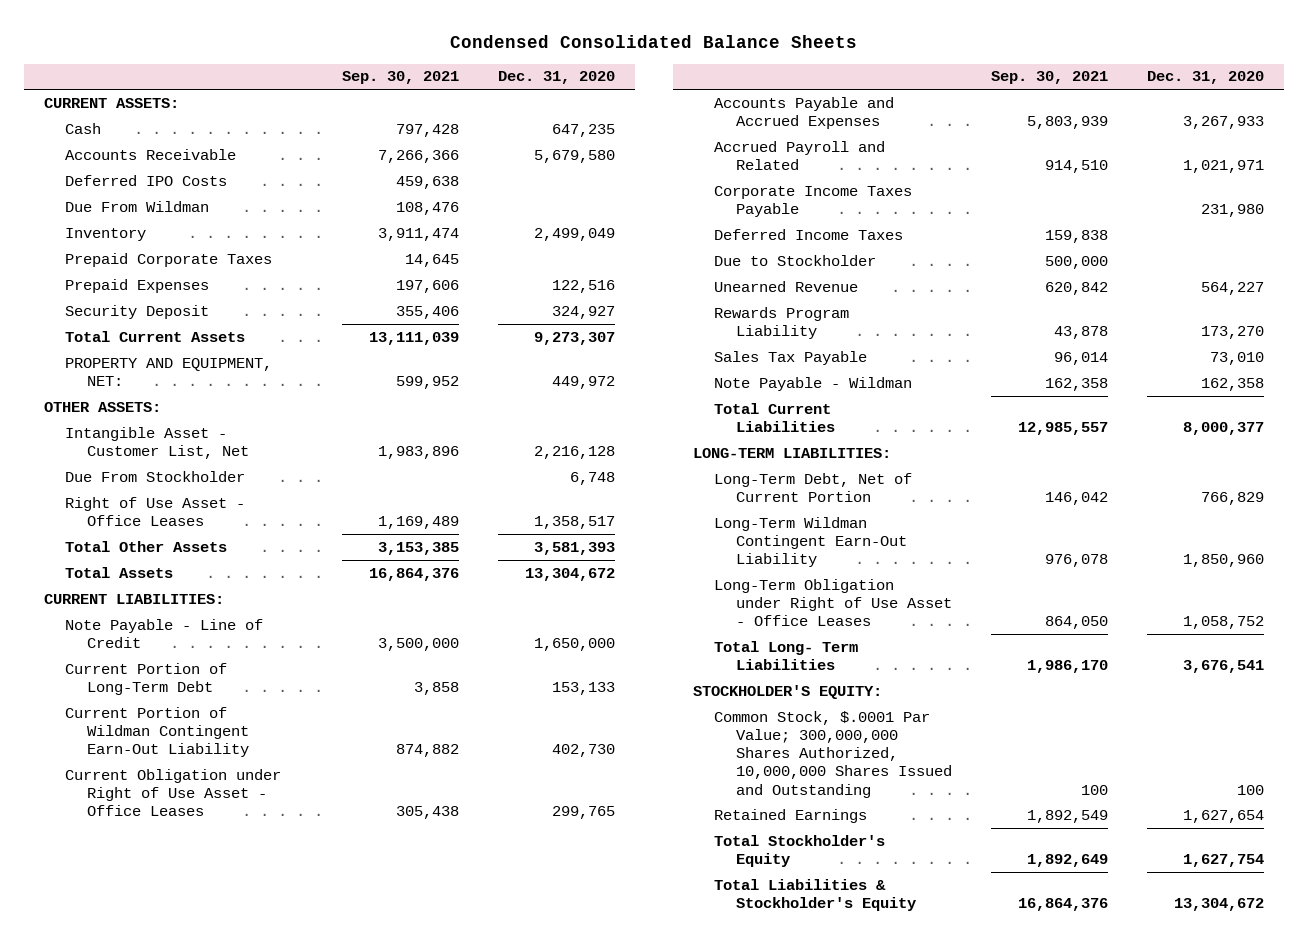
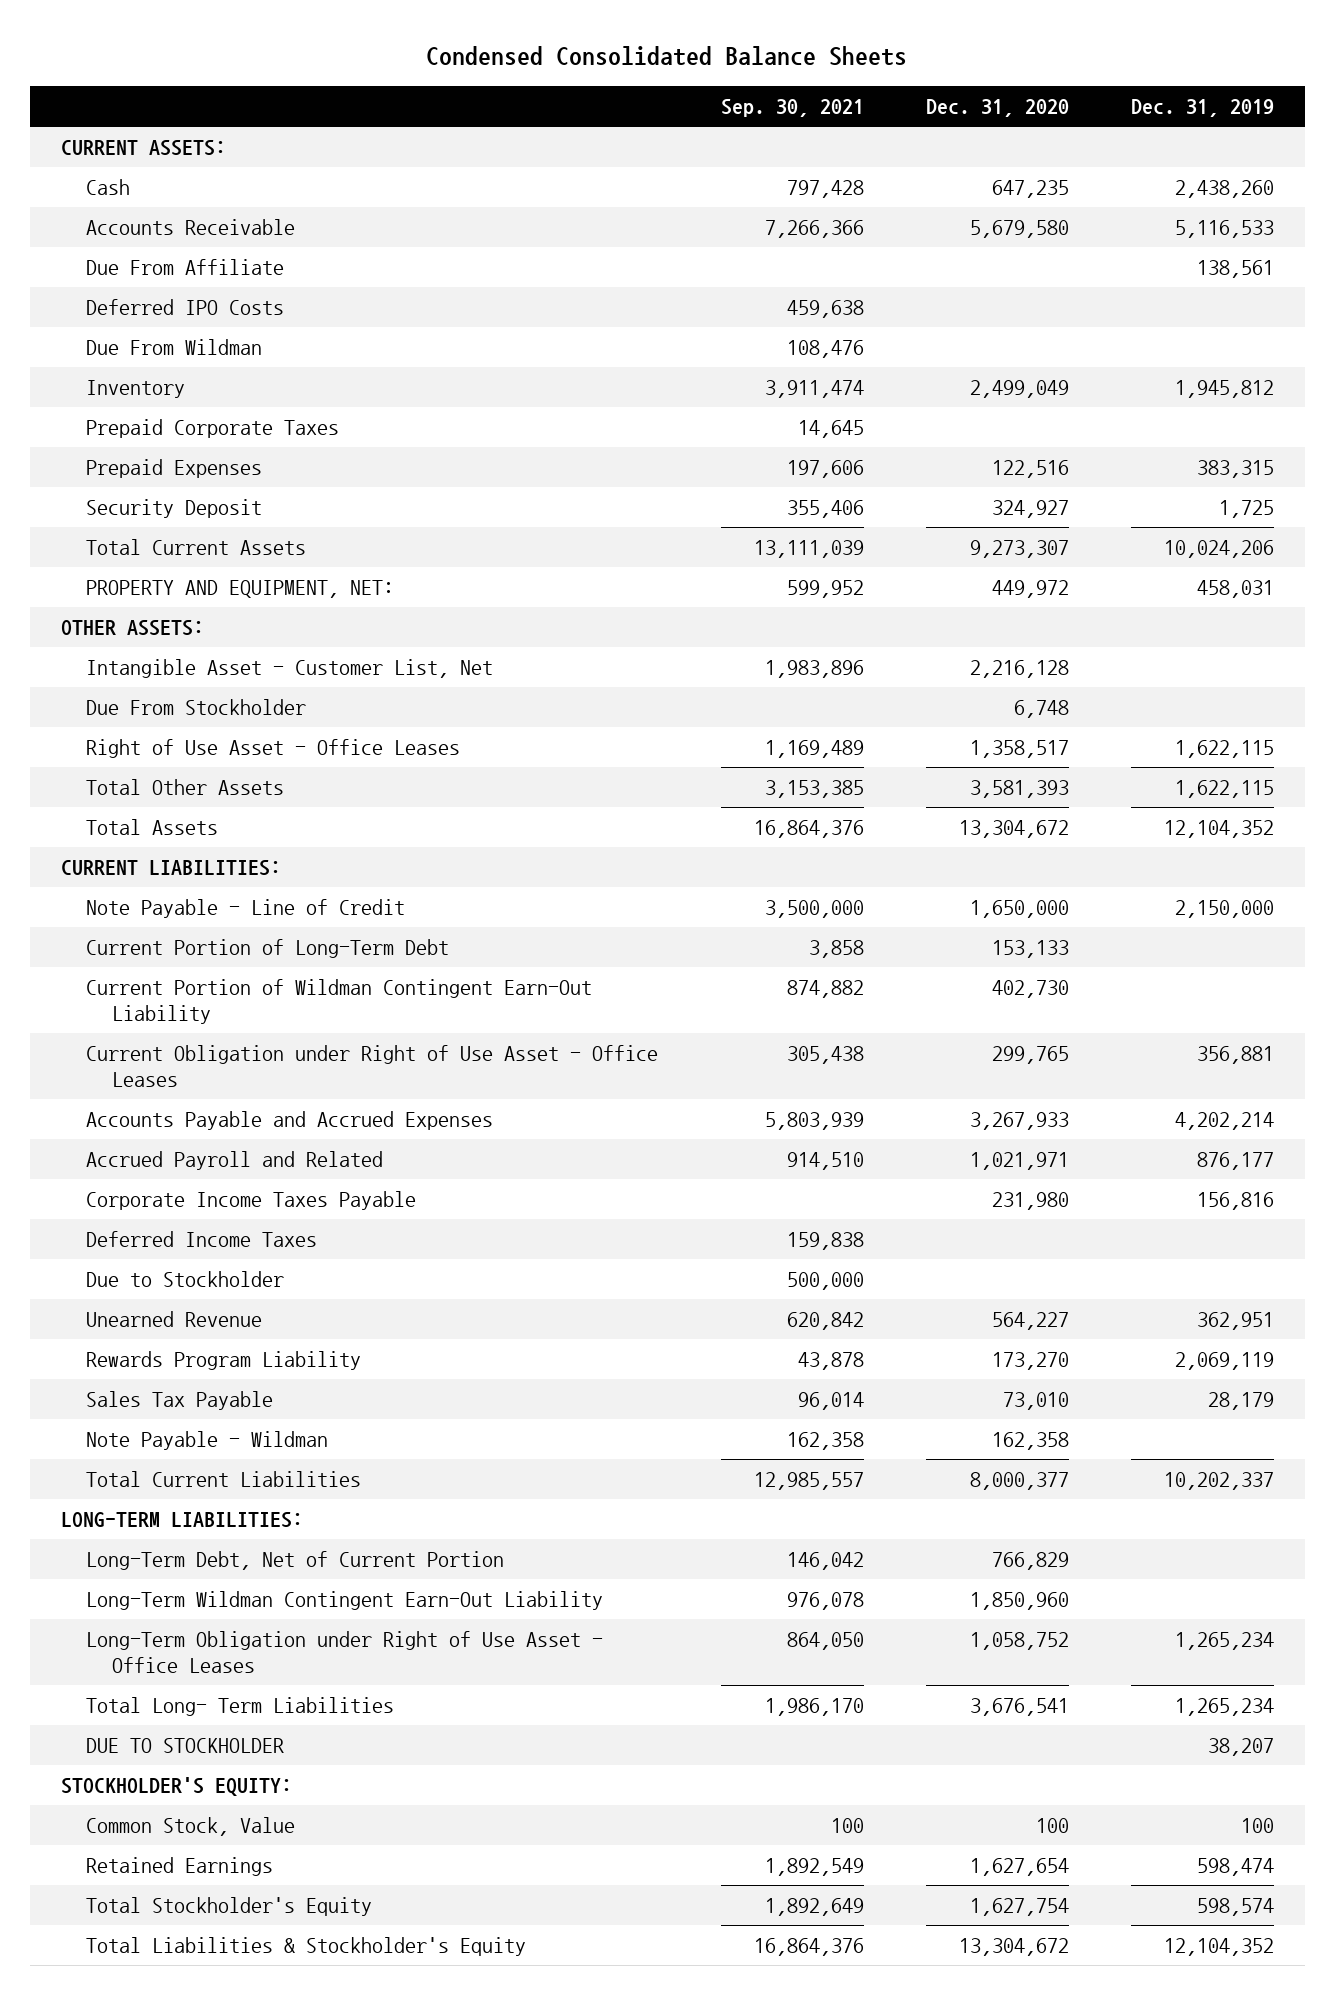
none -> [1130,99,1274,118] Dec. 31, 2019
none -> [86,259,285,276] Due From Affiliate
none -> [86,1738,285,1754] DUE TO STOCKHOLDER
[714,710,953,798] Common Stock, $.0001 Par Value; 300,000,000 Shares Authorized, 10,000,000 Shares Issued and Outstanding -> [86,1817,296,1837] Common Stock, Value

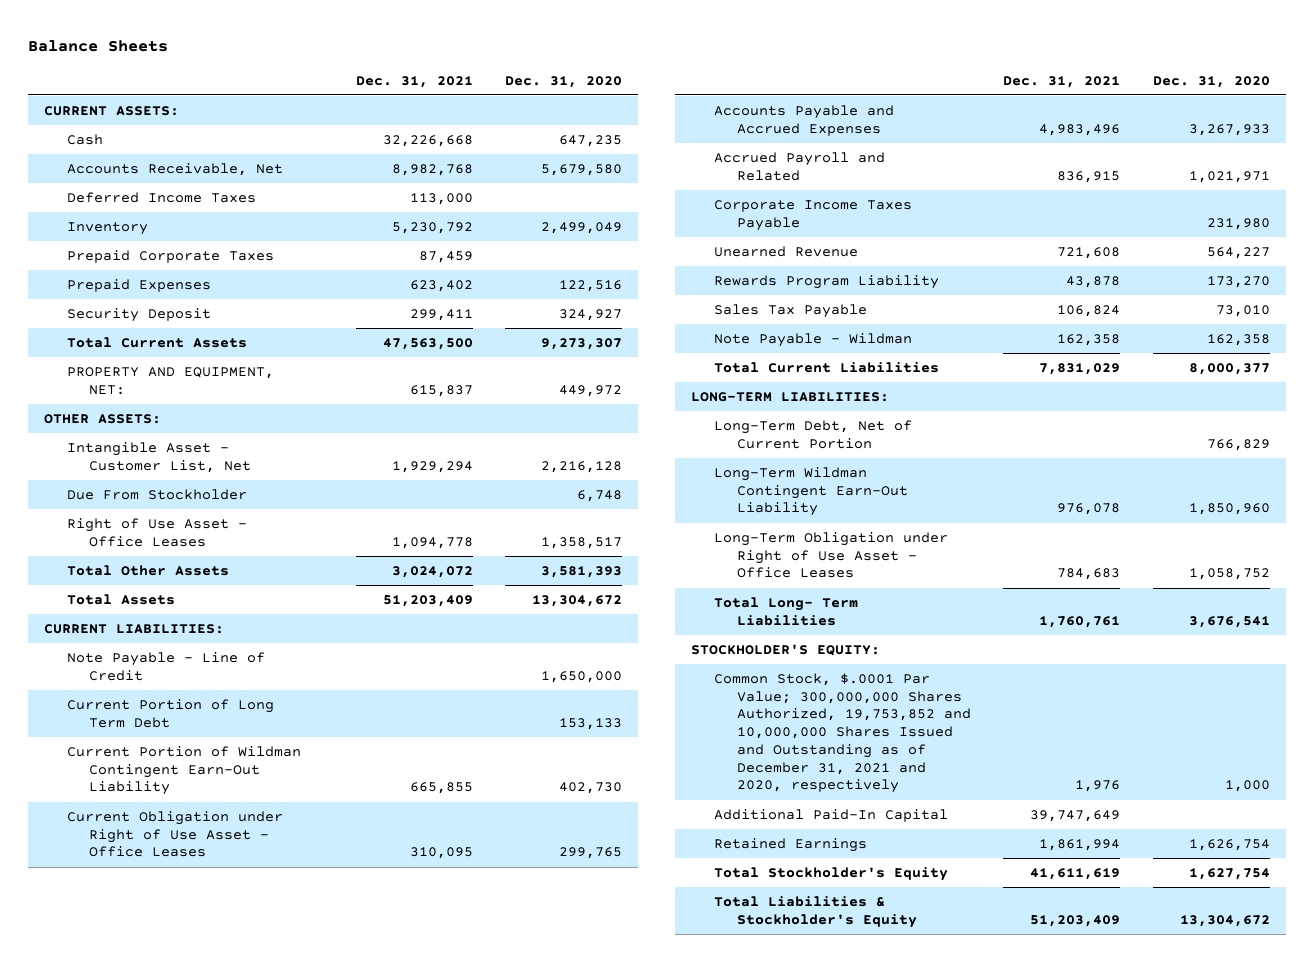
[426,46,908,67] Condensed Consolidated Balance Sheets -> [27,39,168,52] Balance Sheets
[720,99,864,118] Sep. 30, 2021 -> none
[1130,99,1274,118] Dec. 31, 2019 -> none
none -> [355,75,473,88] Dec. 31, 2021
[86,259,285,276] Due From Affiliate -> none
[86,299,285,316] Deferred IPO Costs -> none
[86,339,263,356] Due From Wildman -> none
[86,219,296,236] Accounts Receivable -> [66,163,283,177] Accounts Receivable, Net
[86,1231,318,1248] Deferred Income Taxes -> [66,192,256,204] Deferred Income Taxes
[86,939,450,959] Current Portion of Long-Term Debt -> [66,699,274,728] Current Portion of Long Term Debt
[86,1271,285,1288] Due to Stockholder -> none
[86,1738,285,1754] DUE TO STOCKHOLDER -> none
[86,1817,296,1837] Common Stock, Value -> none
none -> [714,673,971,794] Common Stock, $.0001 Par Value; 300,000,000 Shares Authorized, 19,753,852 and 10,000,000 Shares Issued and Outstanding as of December 31, 2021 and 2020, respectively
none -> [714,809,949,823] Additional Paid-In Capital
[969,1858,1069,1877] 1,627,654 -> [1188,839,1270,852] 1,626,754

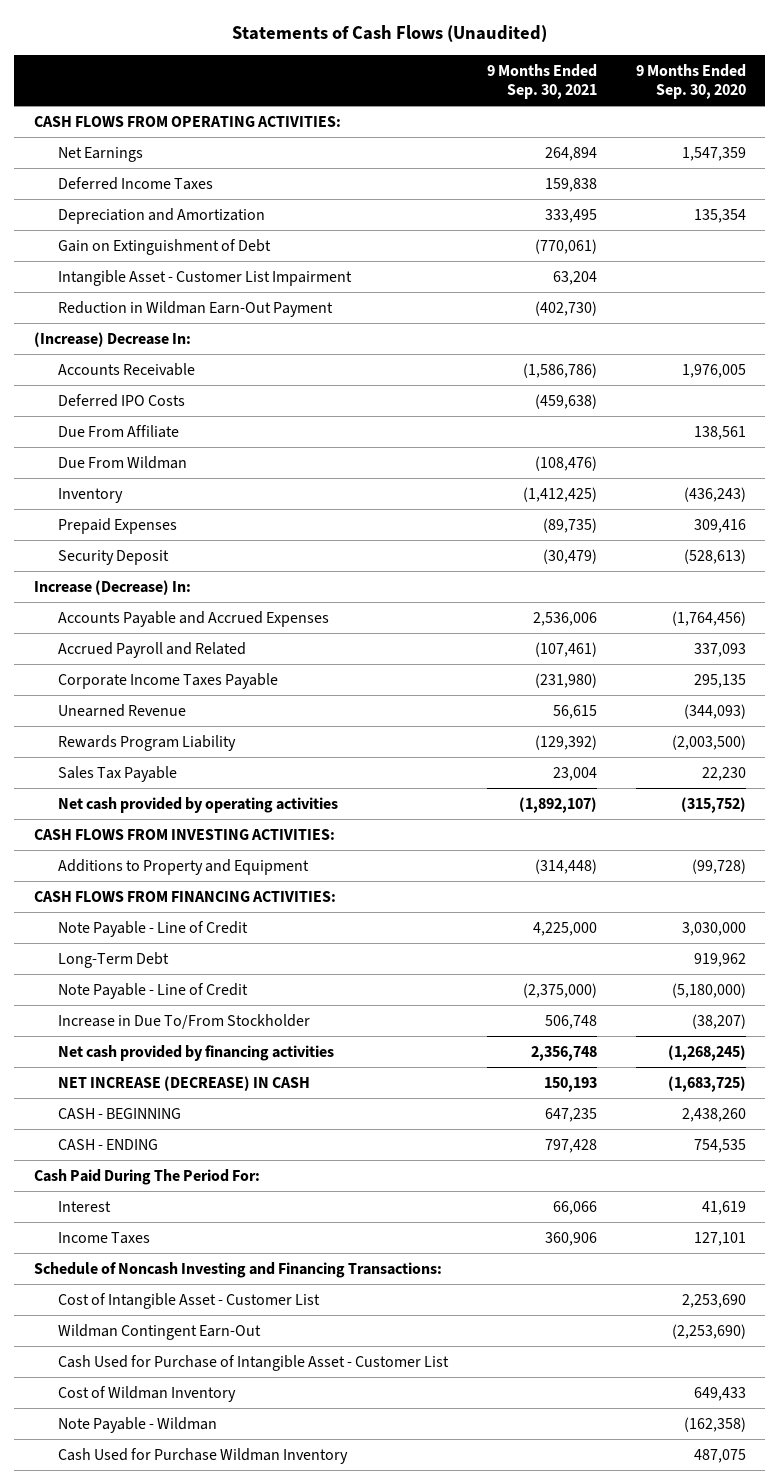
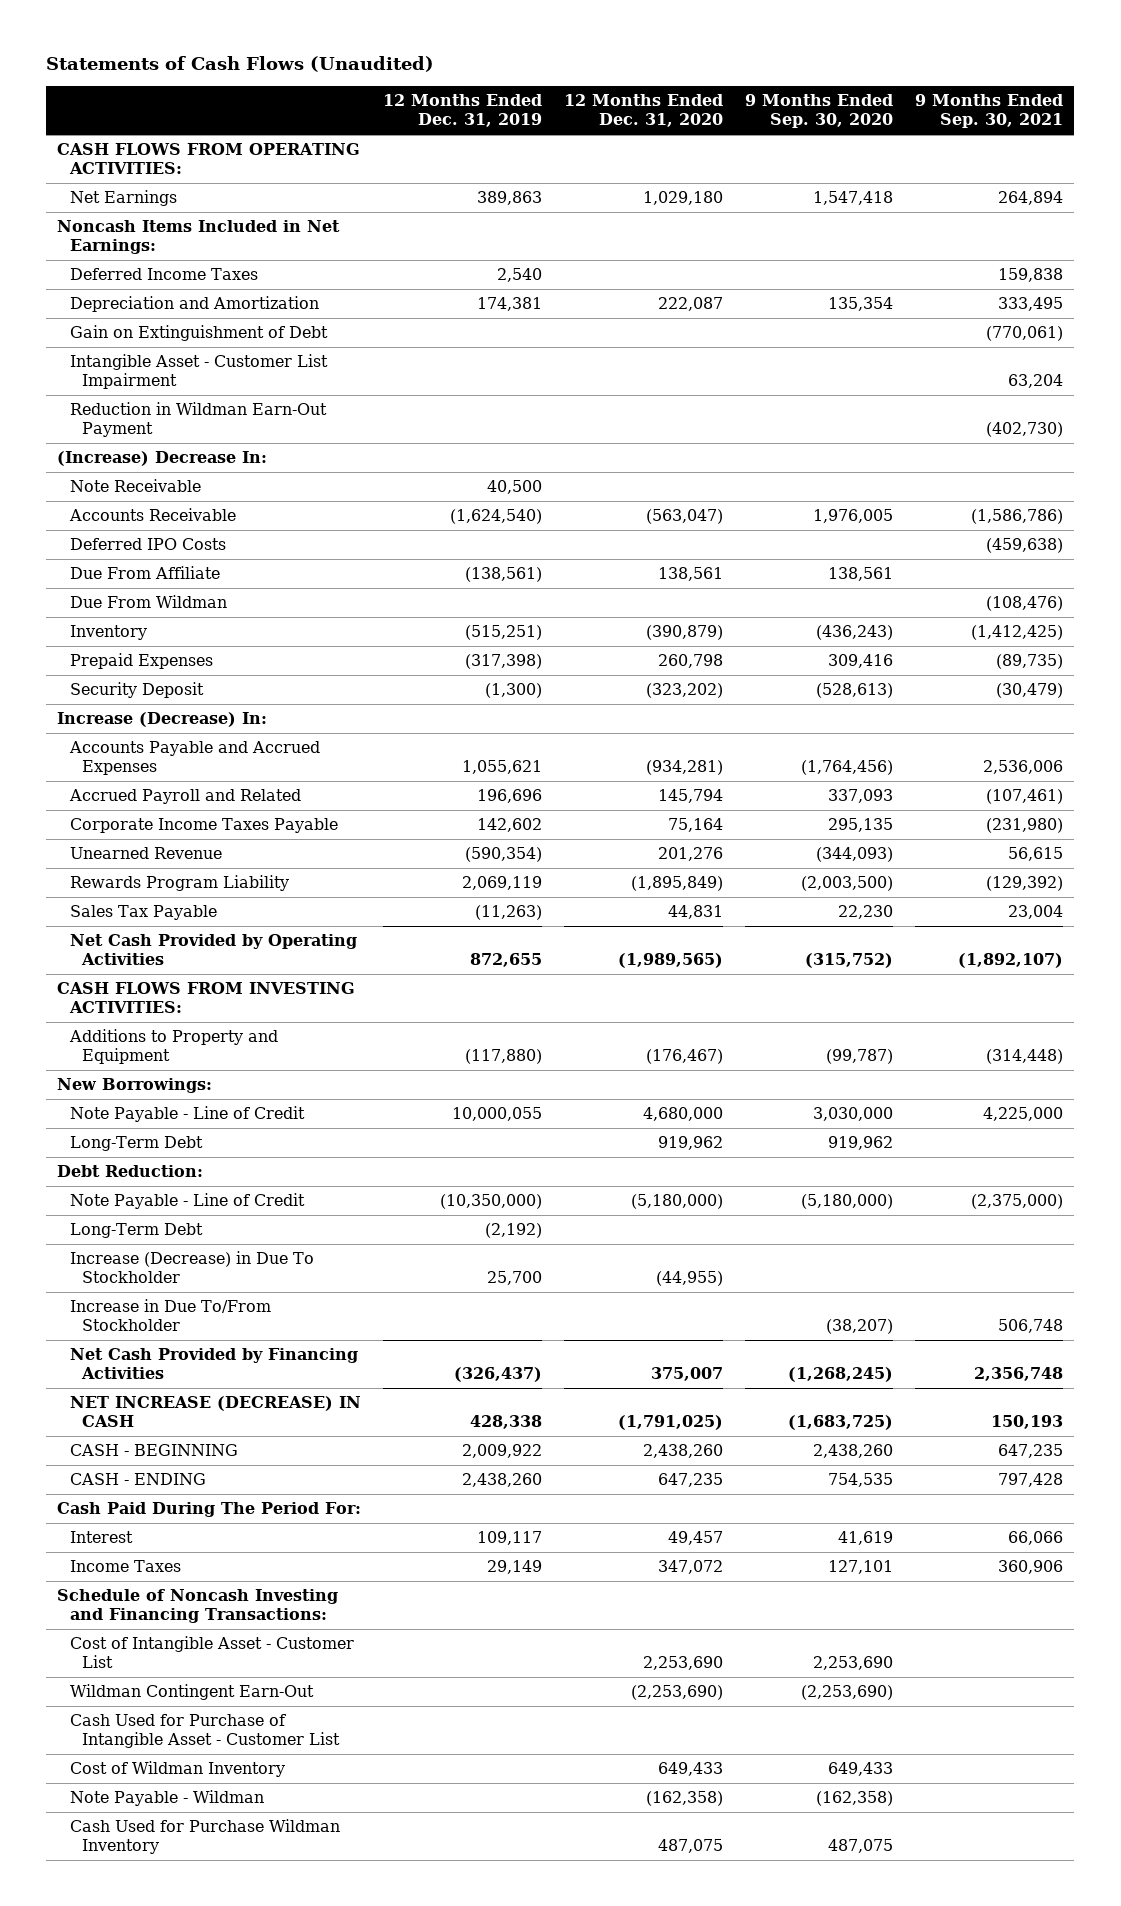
none -> [383,94,543,128] 12 Months Ended Dec. 31, 2019
none -> [564,94,724,128] 12 Months Ended Dec. 31, 2020
[681,147,746,162] 1,547,359 -> [813,191,894,206] 1,547,418
none -> [57,220,341,255] Noncash Items Included in Net Earnings:
none -> [69,479,201,493] Note Receivable
[57,797,338,814] Net cash provided by operating activities -> [69,934,357,966] Net Cash Provided by Operating Activities
[33,891,336,903] CASH FLOWS FROM FINANCING ACTIVITIES: -> none
[691,859,746,875] (99,728) -> [826,1049,894,1065] (99,787)
none -> [57,1078,213,1094] New Borrowings:
none -> [57,1165,204,1178] Debt Reduction:
none -> [69,1223,203,1239] Long-Term Debt
none -> [69,1251,314,1284] Increase (Decrease) in Due To Stockholder
[57,1045,334,1062] Net cash provided by financing activities -> [69,1348,358,1380] Net Cash Provided by Financing Activities

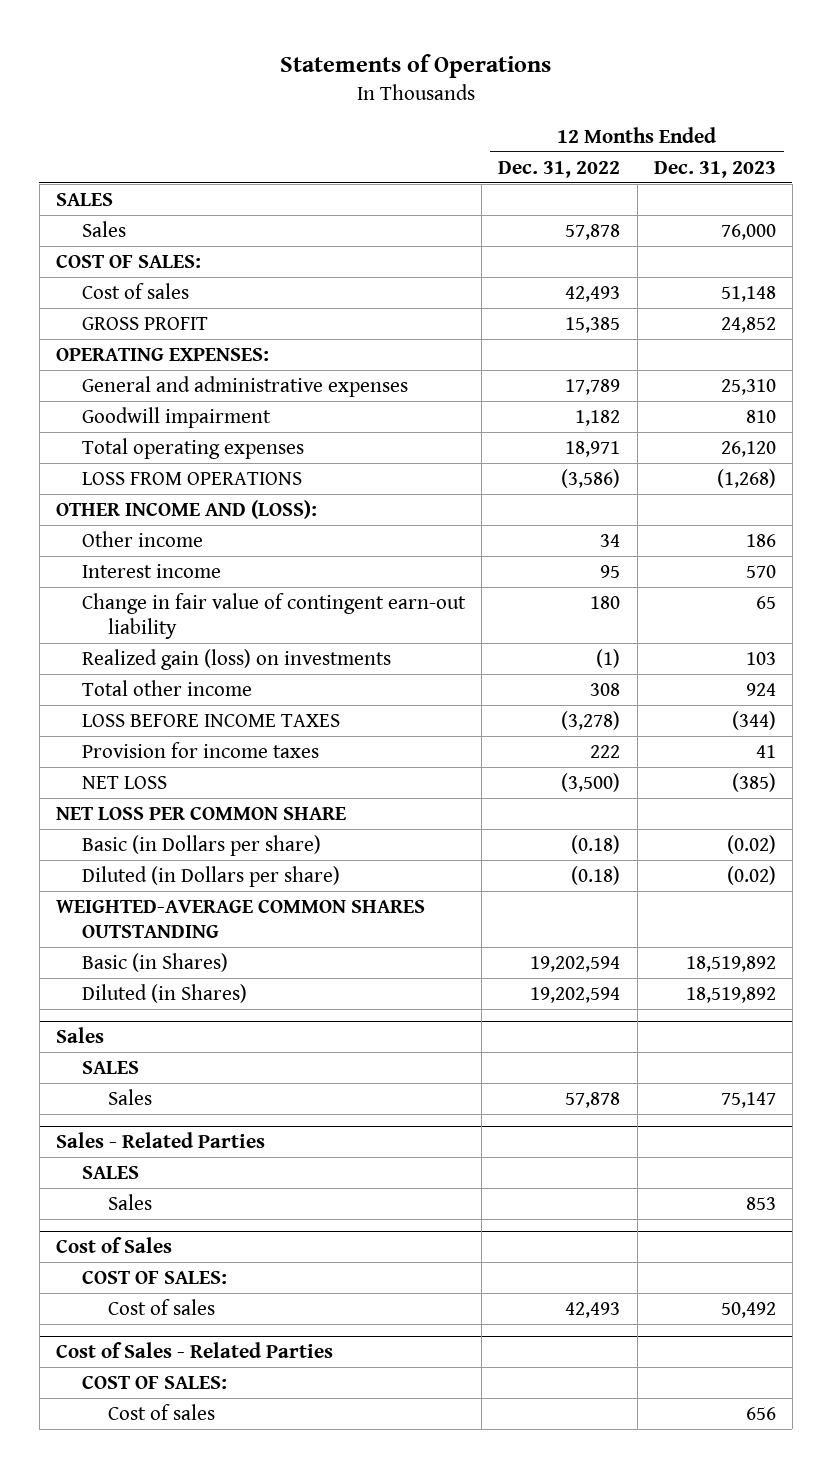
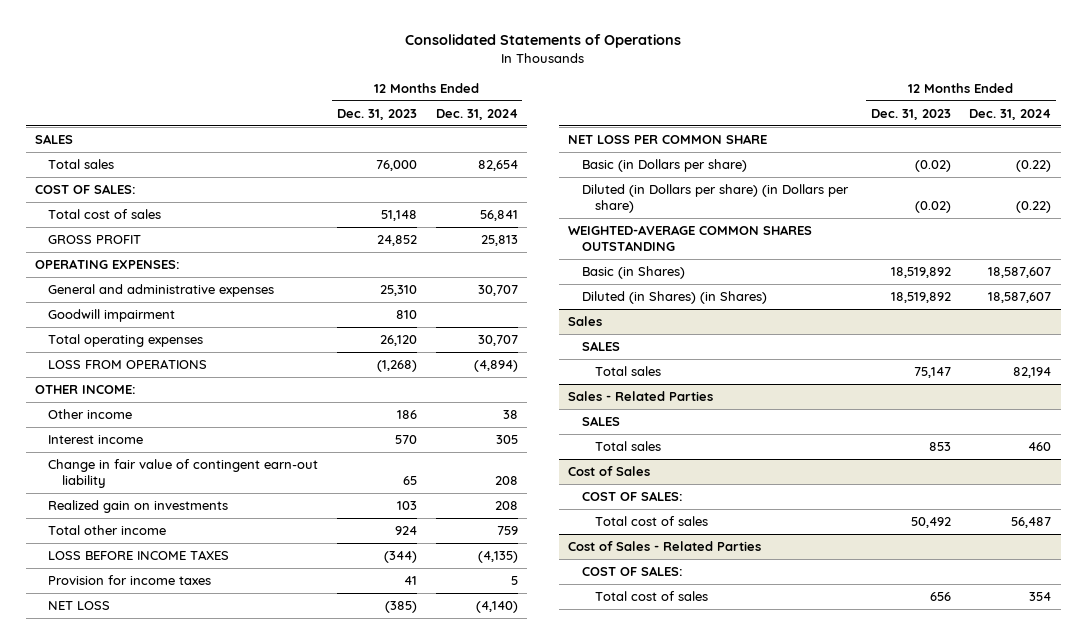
[279,53,551,78] Statements of Operations -> [405,34,682,49] Consolidated Statements of Operations
[498,160,621,178] Dec. 31, 2022 -> none
none -> [435,108,518,120] Dec. 31, 2024
[82,220,127,237] Sales -> [48,159,115,170] Total sales
[82,282,190,299] Cost of sales -> [48,209,162,220] Total cost of sales
[56,499,318,519] OTHER INCOME AND (LOSS): -> [34,385,136,395] OTHER INCOME:
[82,648,392,670] Realized gain (loss) on investments -> [48,500,229,514] Realized gain on investments
[82,865,341,887] Diluted (in Dollars per share) -> [581,184,849,214] Diluted (in Dollars per share) (in Dollars per share)
[82,983,248,1003] Diluted (in Shares) -> [581,291,767,305] Diluted (in Shares) (in Shares)
[108,1088,153,1105] Sales -> [595,366,662,377] Total sales
[108,1193,153,1210] Sales -> [595,441,662,452] Total sales
[108,1298,216,1315] Cost of sales -> [595,516,709,527] Total cost of sales
[108,1403,216,1420] Cost of sales -> [595,591,709,602] Total cost of sales

